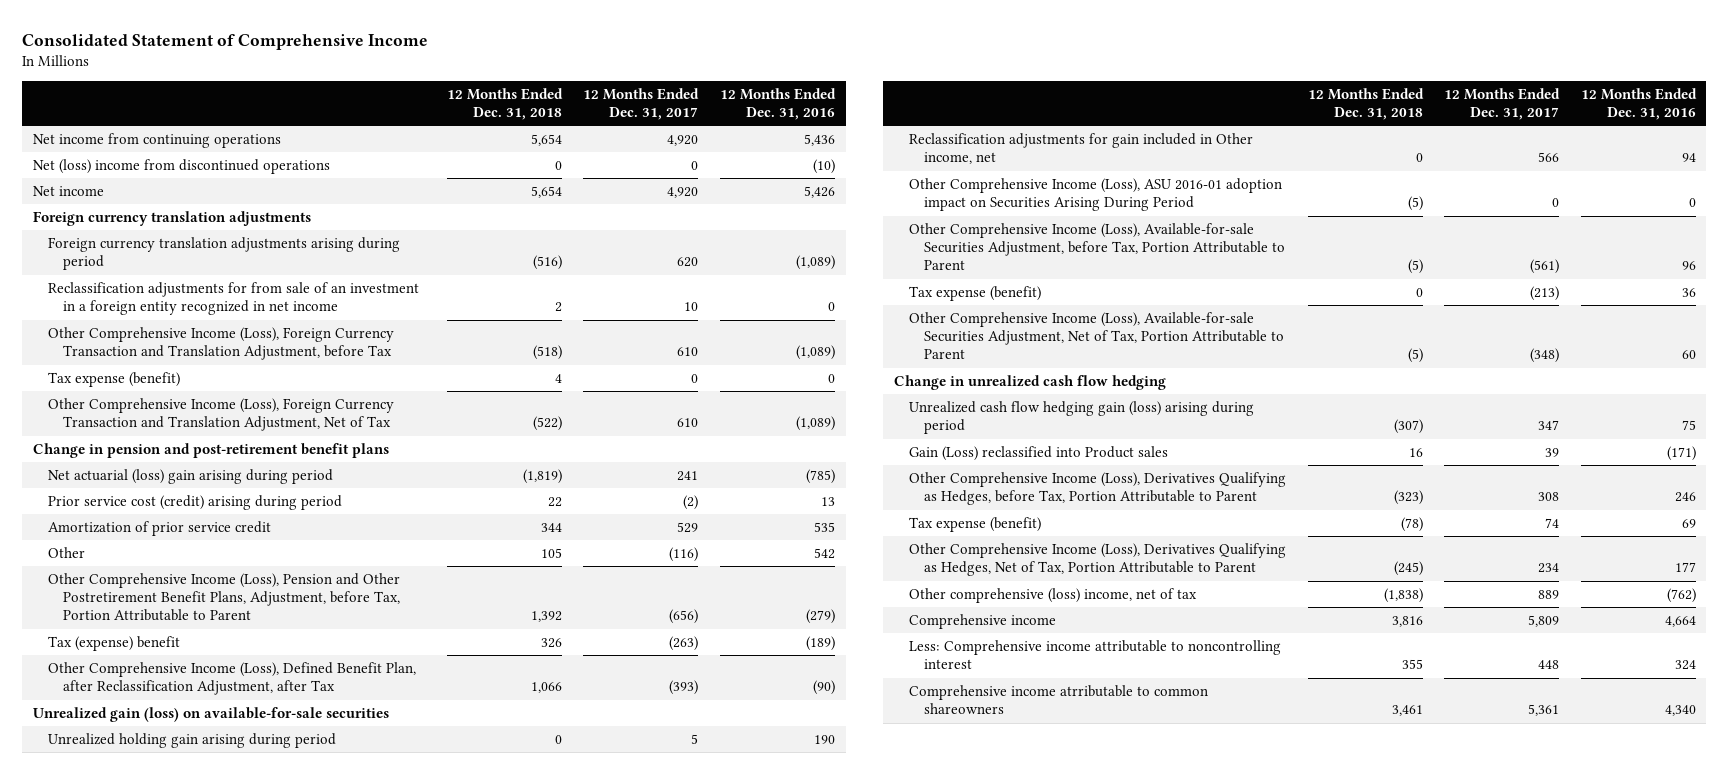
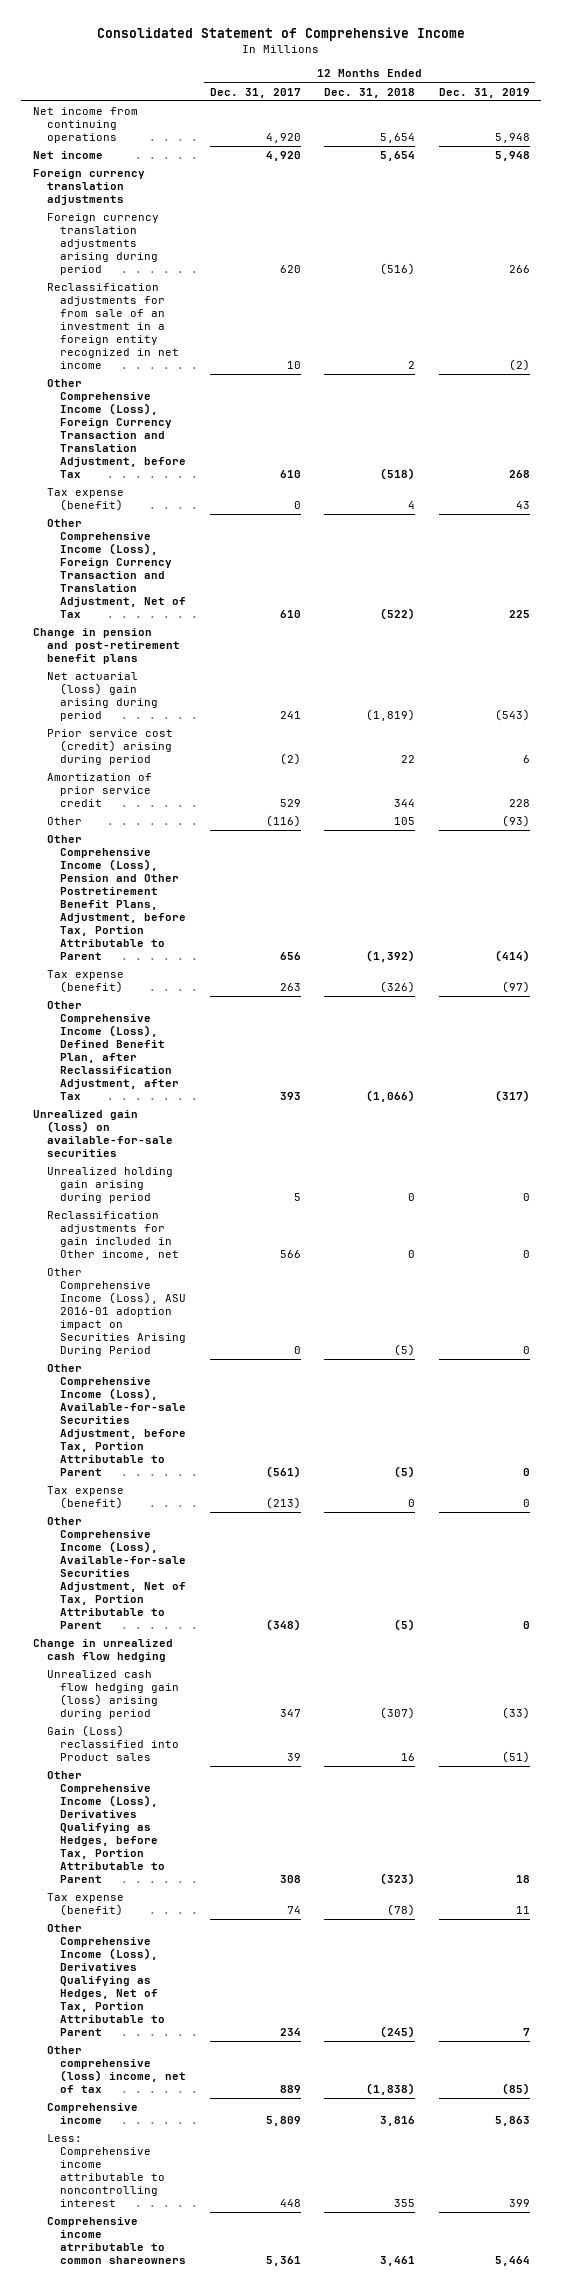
[719,87,836,121] 12 Months Ended Dec. 31, 2016 -> none
none -> [438,87,530,98] Dec. 31, 2019
[33,159,331,175] Net (loss) income from discontinued operations -> none
[530,611,562,623] 1,392 -> [366,949,416,962] (1,392)
[669,609,699,625] (656) -> [279,951,301,960] 656
[48,636,181,652] Tax (expense) benefit -> [46,970,124,994] Tax expense (benefit)
[540,638,562,649] 326 -> [380,981,416,994] (326)
[669,636,699,652] (263) -> [279,983,301,992] 263
[530,682,562,694] 1,066 -> [366,1089,416,1102] (1,066)
[669,680,699,696] (393) -> [279,1091,301,1100] 393

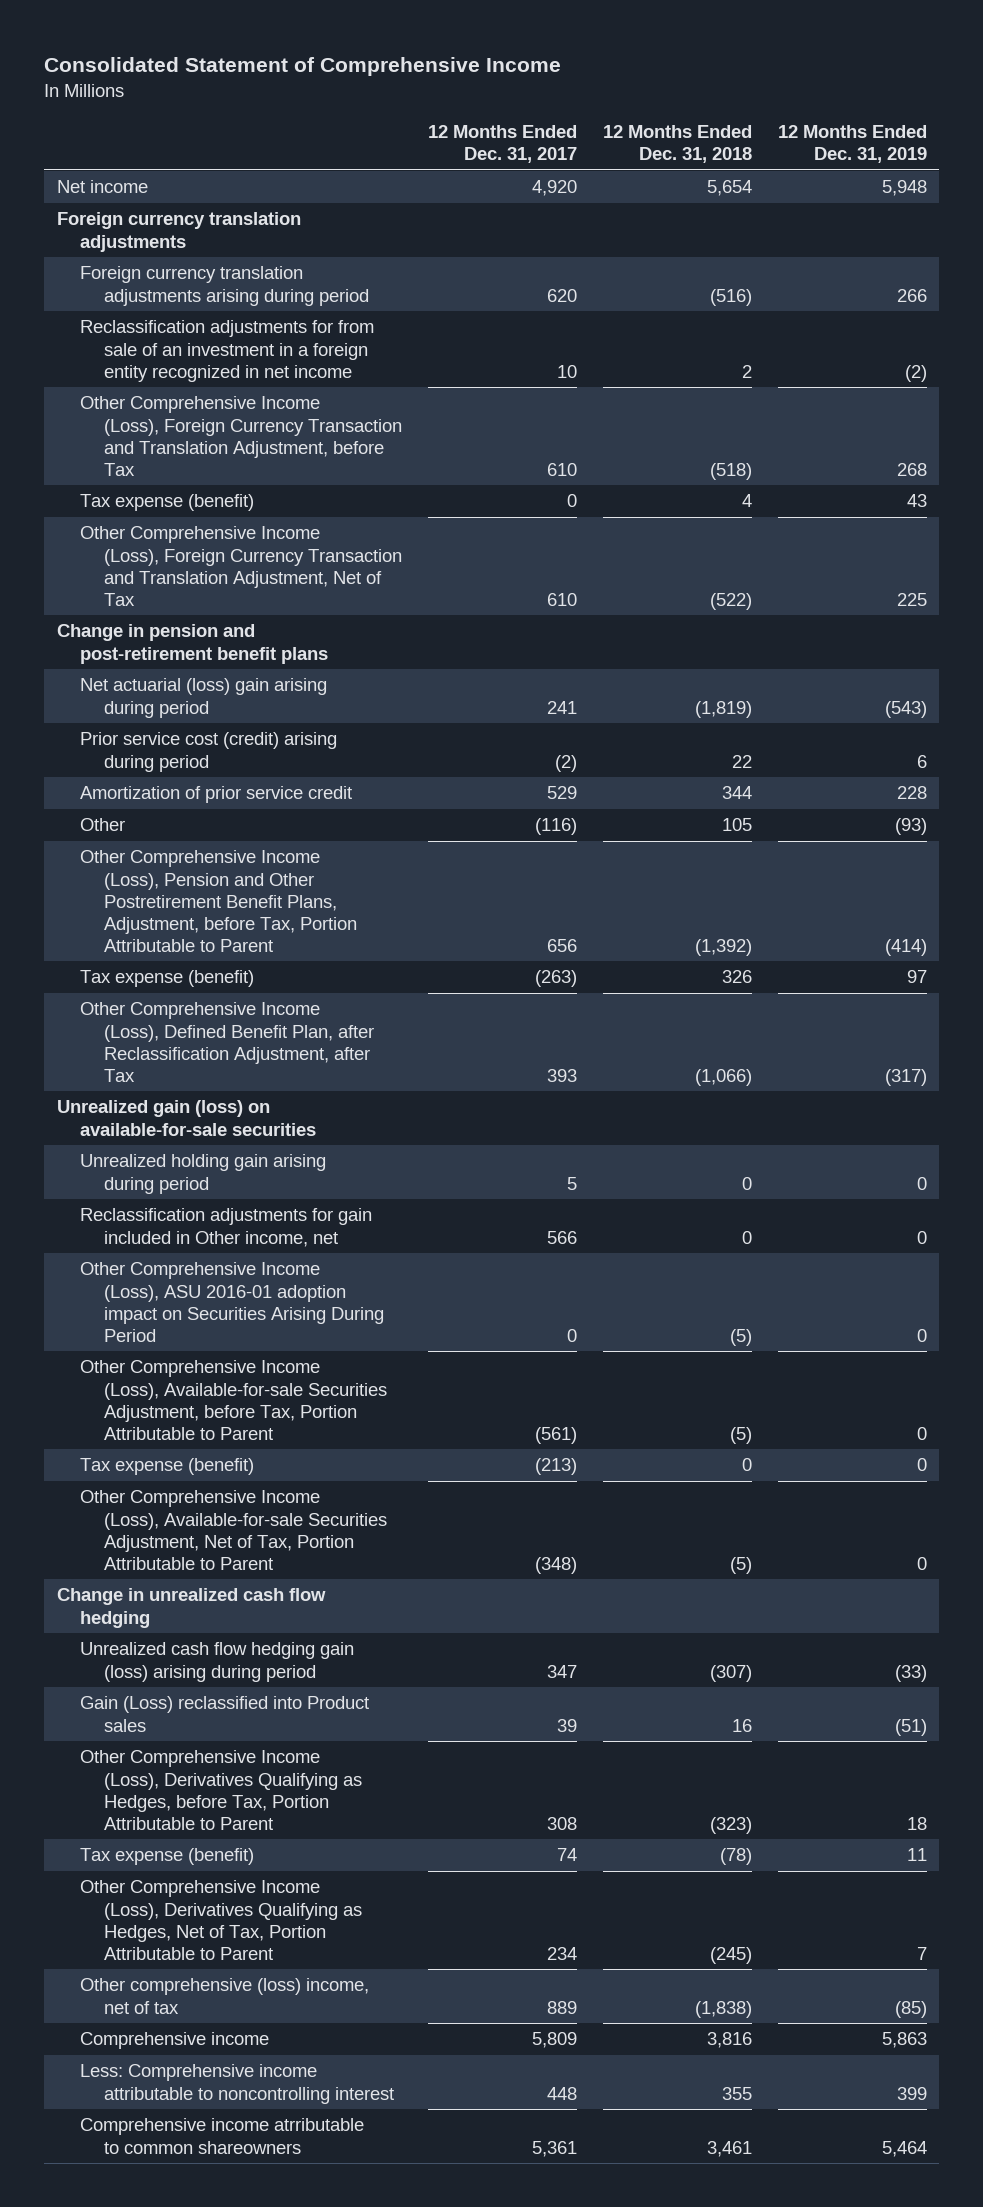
[32,107,138,144] Net income from continuing operations -> none
[279,983,301,992] 263 -> [534,970,577,988] (263)
[380,981,416,994] (326) -> [721,970,752,984] 326
[501,981,530,994] (97) -> [906,970,927,984] 97

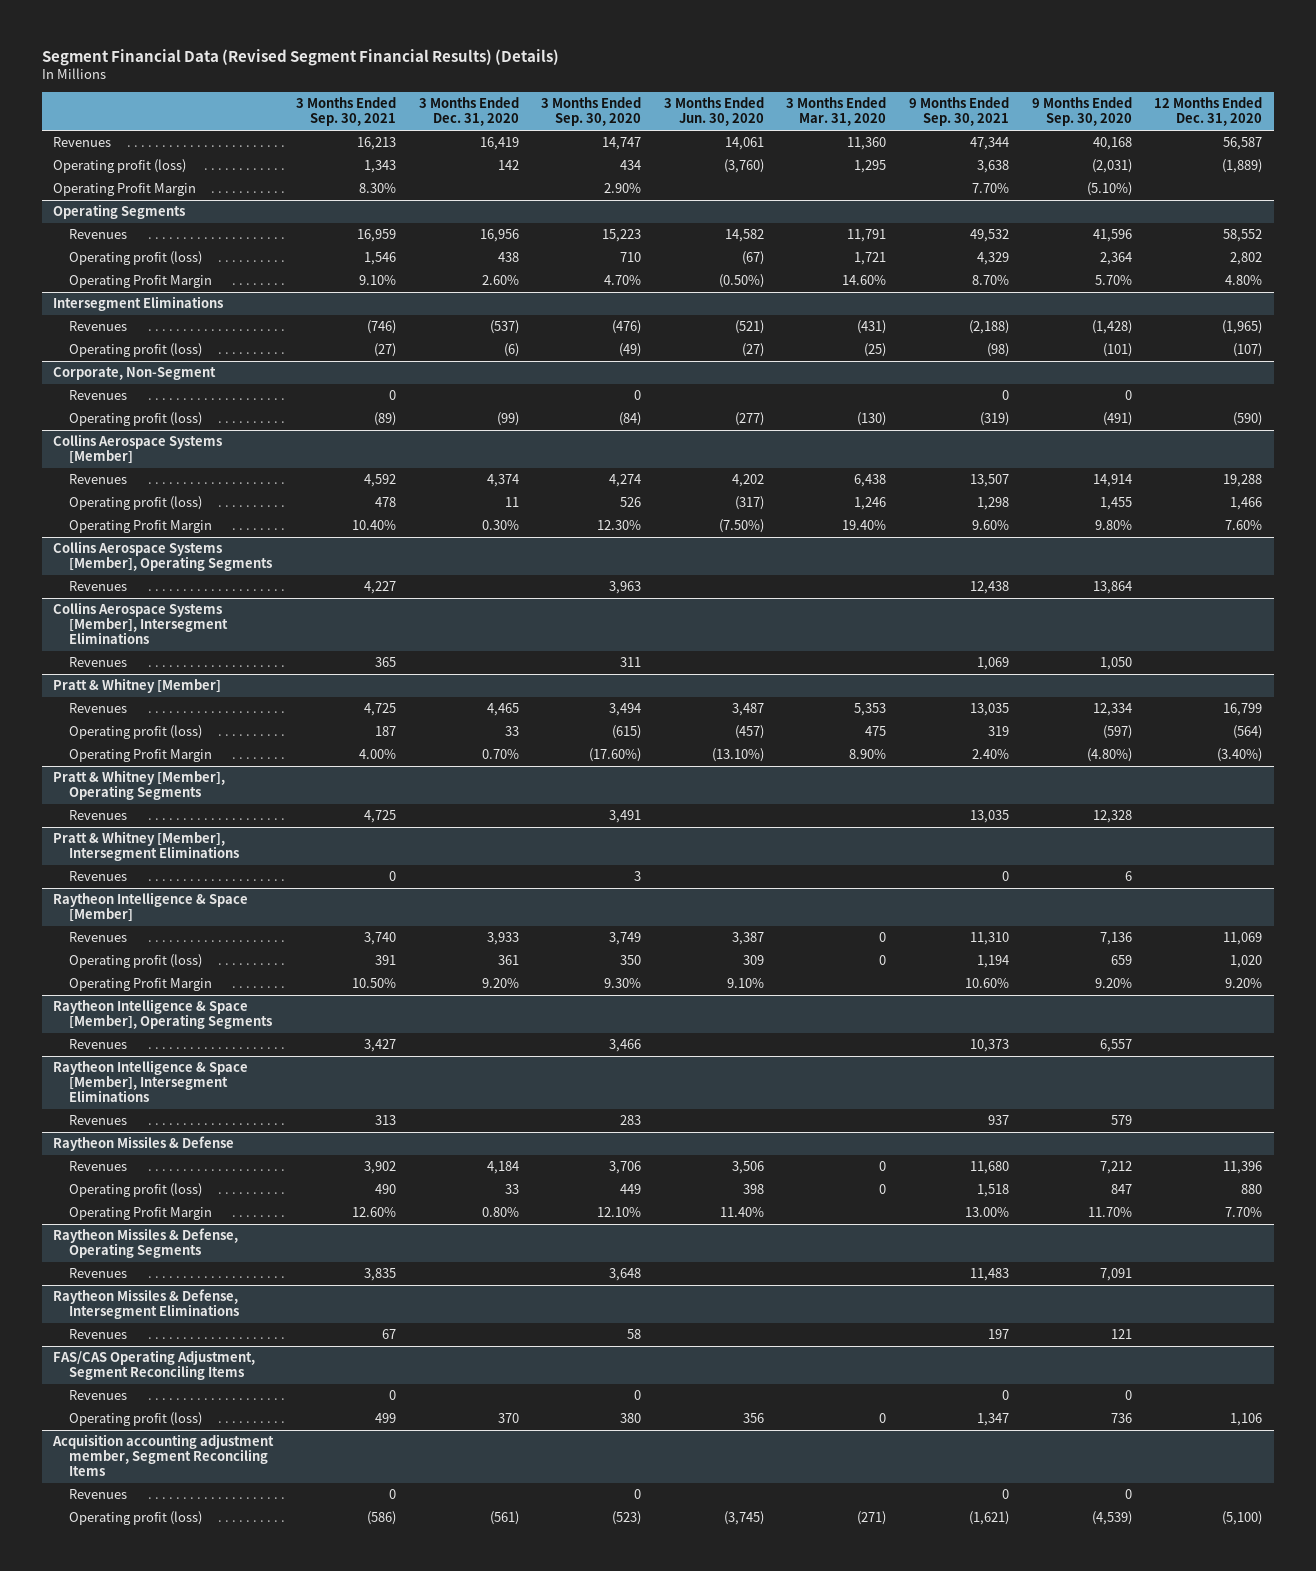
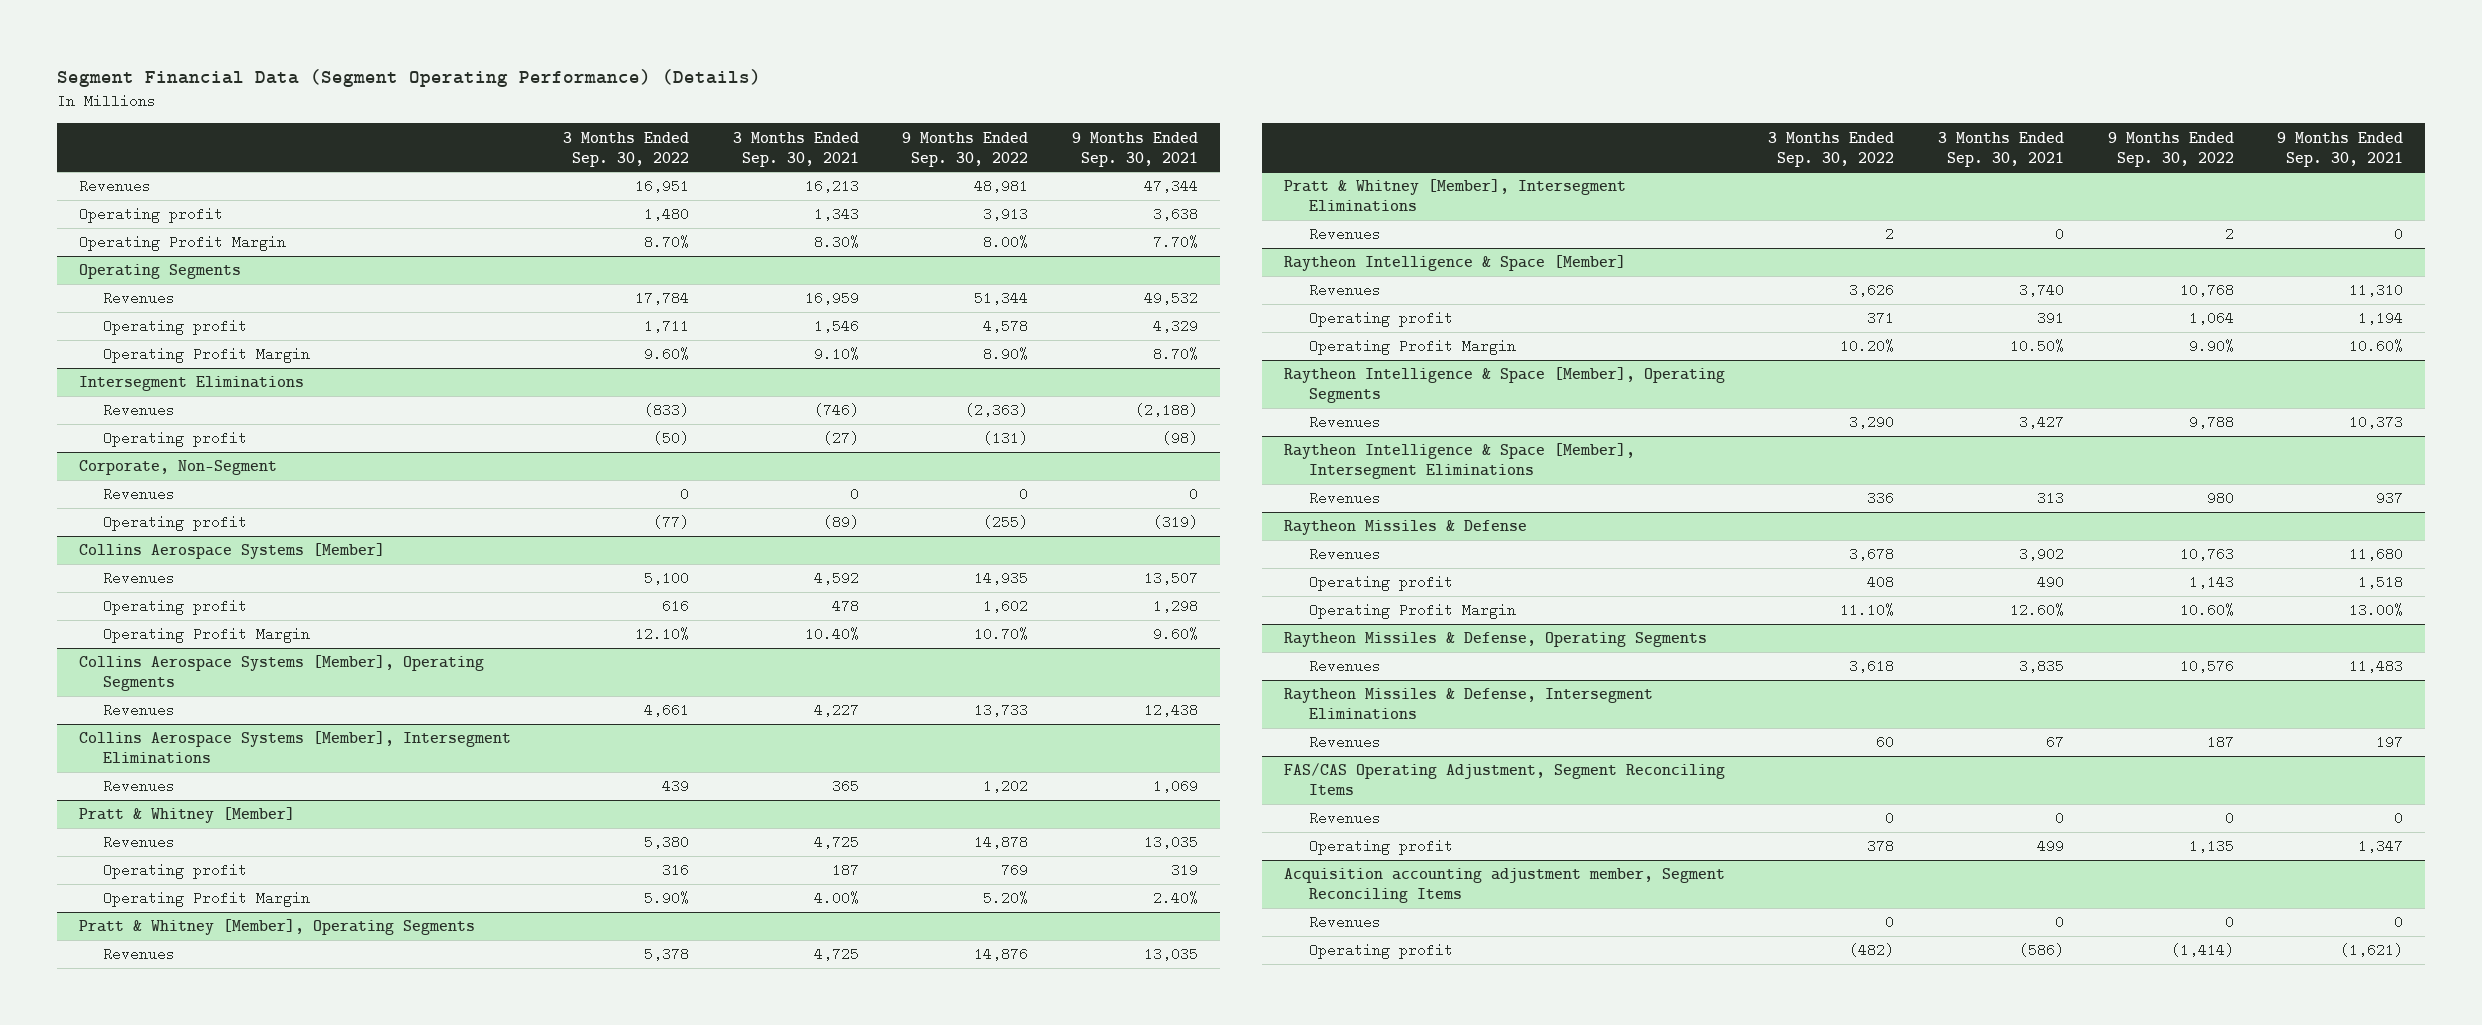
[42,49,560,67] Segment Financial Data (Revised Segment Financial Results) (Details) -> [56,69,761,88] Segment Financial Data (Segment Operating Performance) (Details)
[418,97,519,127] 3 Months Ended Dec. 31, 2020 -> none
[541,97,642,127] 3 Months Ended Sep. 30, 2020 -> none
[663,97,764,127] 3 Months Ended Jun. 30, 2020 -> none
[786,97,887,127] 3 Months Ended Mar. 31, 2020 -> none
[1031,97,1132,127] 9 Months Ended Sep. 30, 2020 -> none
[1154,97,1263,127] 12 Months Ended Dec. 31, 2020 -> none
none -> [563,131,690,167] 3 Months Ended Sep. 30, 2022
none -> [902,131,1029,167] 9 Months Ended Sep. 30, 2022
[53,159,187,174] Operating profit (loss) -> [78,207,223,224] Operating profit
[69,251,203,266] Operating profit (loss) -> [103,319,248,336] Operating profit
[69,343,203,358] Operating profit (loss) -> [103,431,248,448] Operating profit
[69,412,203,427] Operating profit (loss) -> [103,515,248,532] Operating profit
[69,496,203,511] Operating profit (loss) -> [103,599,248,616] Operating profit
[69,725,203,740] Operating profit (loss) -> [103,863,248,880] Operating profit
[69,954,203,969] Operating profit (loss) -> [1308,311,1453,328] Operating profit
[69,1183,203,1198] Operating profit (loss) -> [1308,575,1453,592] Operating profit
[69,1412,203,1427] Operating profit (loss) -> [1308,839,1453,856] Operating profit
[69,1511,203,1526] Operating profit (loss) -> [1308,943,1453,960] Operating profit

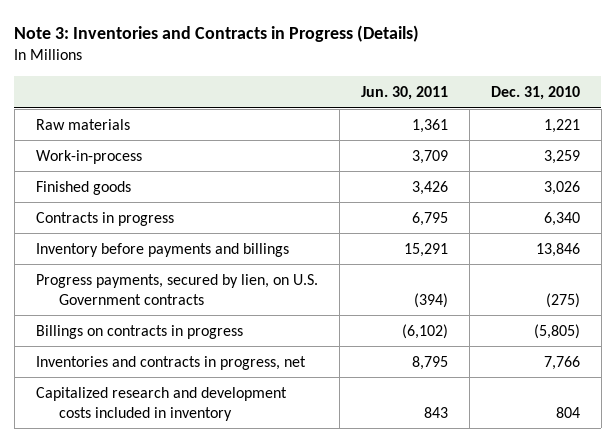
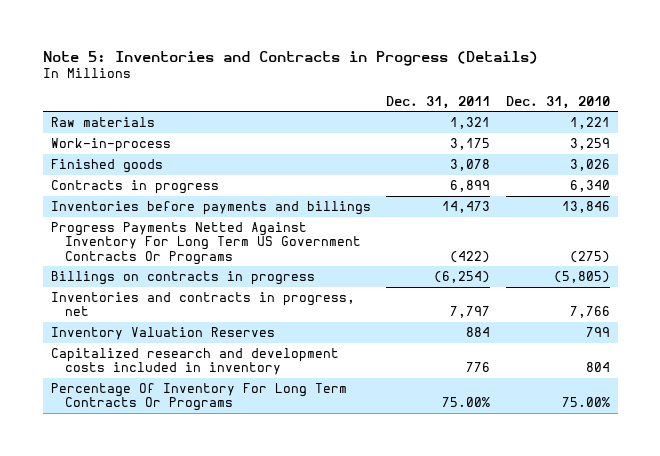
[14,24,420,42] Note 3: Inventories and Contracts in Progress (Details) -> [42,50,538,66] Note 5: Inventories and Contracts in Progress (Details)
[360,86,448,101] Jun. 30, 2011 -> none
none -> [386,95,491,109] Dec. 31, 2011
[35,242,289,257] Inventory before payments and billings -> [50,200,371,215] Inventories before payments and billings
[35,273,318,305] Progress payments, secured by lien, on U.S. Government contracts -> [50,221,361,265] Progress Payments Netted Against Inventory For Long Term US Government Contracts Or Programs
none -> [50,326,275,340] Inventory Valuation Reserves
none -> [50,382,347,412] Percentage Of Inventory For Long Term Contracts Or Programs

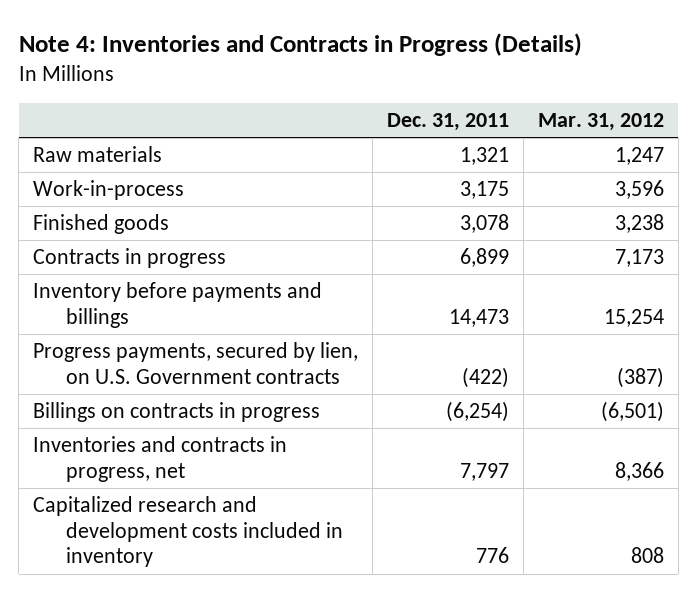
[42,50,538,66] Note 5: Inventories and Contracts in Progress (Details) -> [18,33,582,57] Note 4: Inventories and Contracts in Progress (Details)
[505,95,610,109] Dec. 31, 2010 -> none
none -> [537,112,664,131] Mar. 31, 2012
[50,200,371,215] Inventories before payments and billings -> [33,282,323,328] Inventory before payments and billings
[50,221,361,265] Progress Payments Netted Against Inventory For Long Term US Government Contracts Or Programs -> [33,342,359,384] Progress payments, secured by lien, on U.S. Government contracts
[50,326,275,340] Inventory Valuation Reserves -> none
[50,382,347,412] Percentage Of Inventory For Long Term Contracts Or Programs -> none

